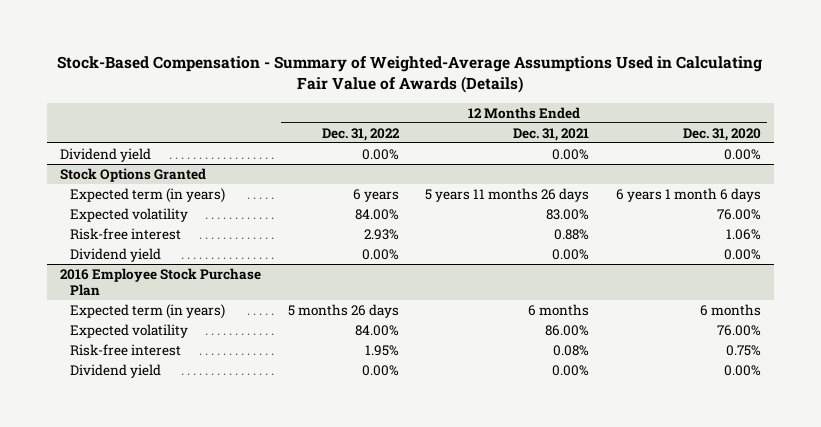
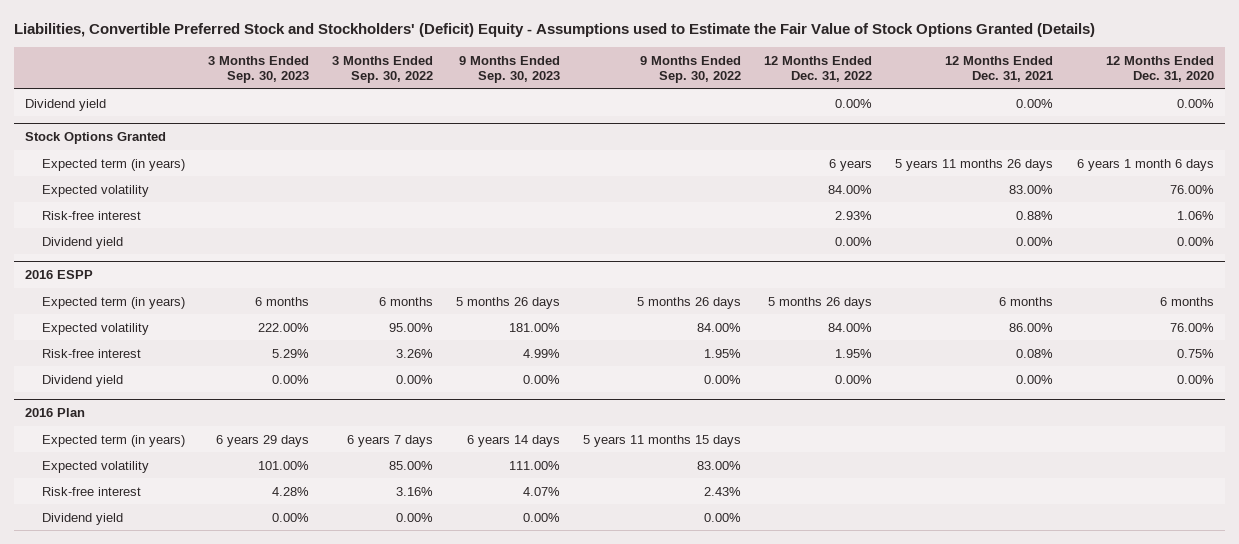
[57,56,763,94] Stock-Based Compensation - Summary of Weighted-Average Assumptions Used in Calculating Fair Value of Awards (Details) -> [13,23,1095,38] Liabilities, Convertible Preferred Stock and Stockholders' (Deficit) Equity - Assumptions used to Estimate the Fair Value of Stock Options Granted (Details)
none -> [208,55,310,84] 3 Months Ended Sep. 30, 2023
none -> [332,55,434,84] 3 Months Ended Sep. 30, 2022
none -> [459,55,561,84] 9 Months Ended Sep. 30, 2023
none -> [640,55,742,84] 9 Months Ended Sep. 30, 2022
[60,267,262,296] 2016 Employee Stock Purchase Plan -> [25,270,94,280] 2016 ESPP
none -> [25,408,86,418] 2016 Plan
none -> [41,434,185,447] Expected term (in years)
none -> [41,460,149,473] Expected volatility
none -> [41,486,141,496] Risk-free interest
none -> [41,512,123,525] Dividend yield

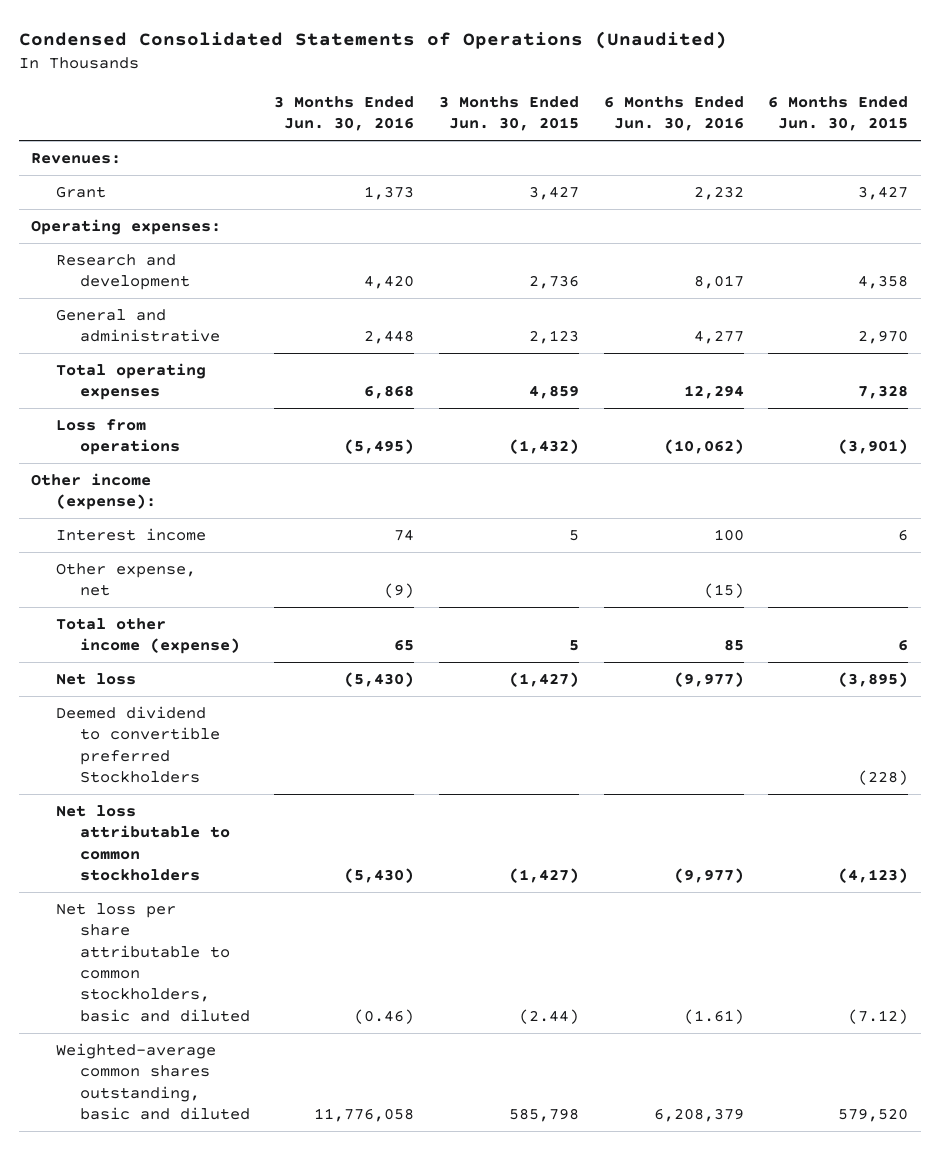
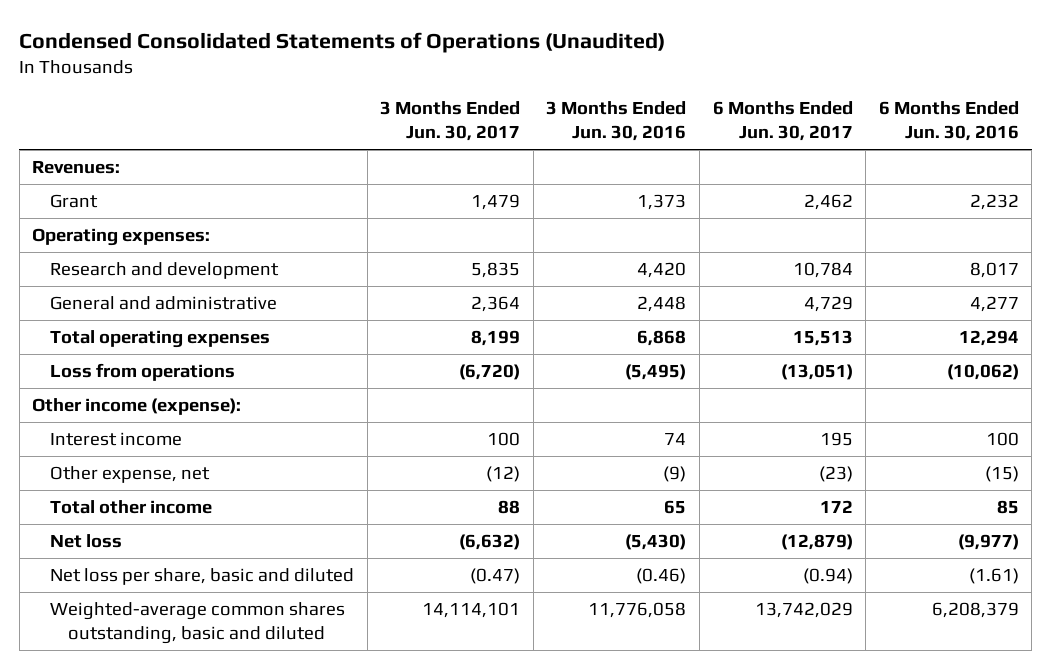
[439,95,580,132] 3 Months Ended Jun. 30, 2015 -> none
[768,95,909,132] 6 Months Ended Jun. 30, 2015 -> none
none -> [380,101,521,142] 3 Months Ended Jun. 30, 2017
none -> [712,101,853,142] 6 Months Ended Jun. 30, 2017
[55,617,240,655] Total other income (expense) -> [50,500,213,515] Total other income
[55,705,220,784] Deemed dividend to convertible preferred Stockholders -> none
[55,804,230,882] Net loss attributable to common stockholders -> none
[55,902,250,1022] Net loss per share attributable to common stockholders, basic and diluted -> [50,568,355,586] Net loss per share, basic and diluted

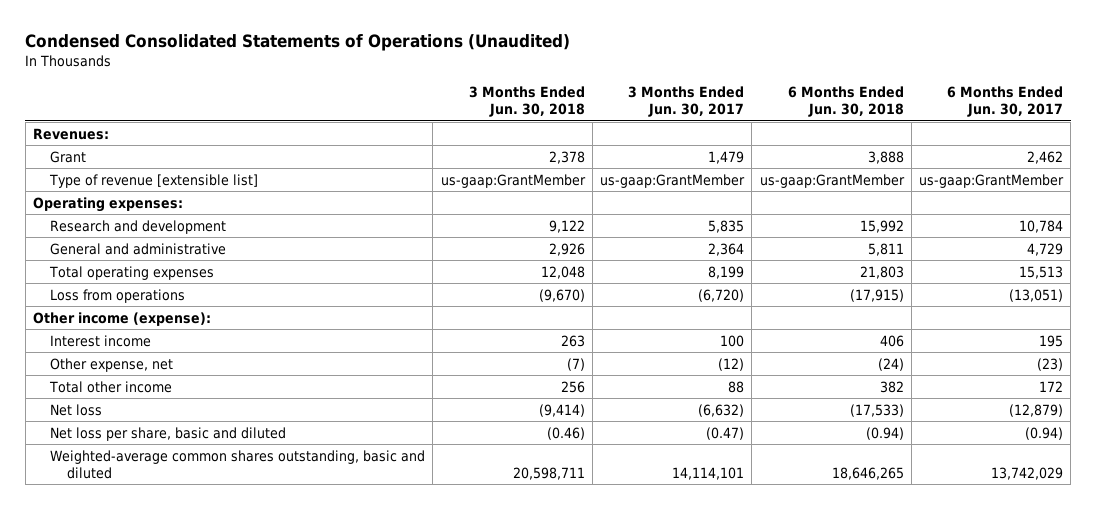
[546,101,687,142] 3 Months Ended Jun. 30, 2016 -> none
[878,101,1019,142] 6 Months Ended Jun. 30, 2016 -> none
none -> [468,86,585,118] 3 Months Ended Jun. 30, 2018
none -> [787,86,904,118] 6 Months Ended Jun. 30, 2018
none -> [49,173,259,188] Type of revenue [extensible list]

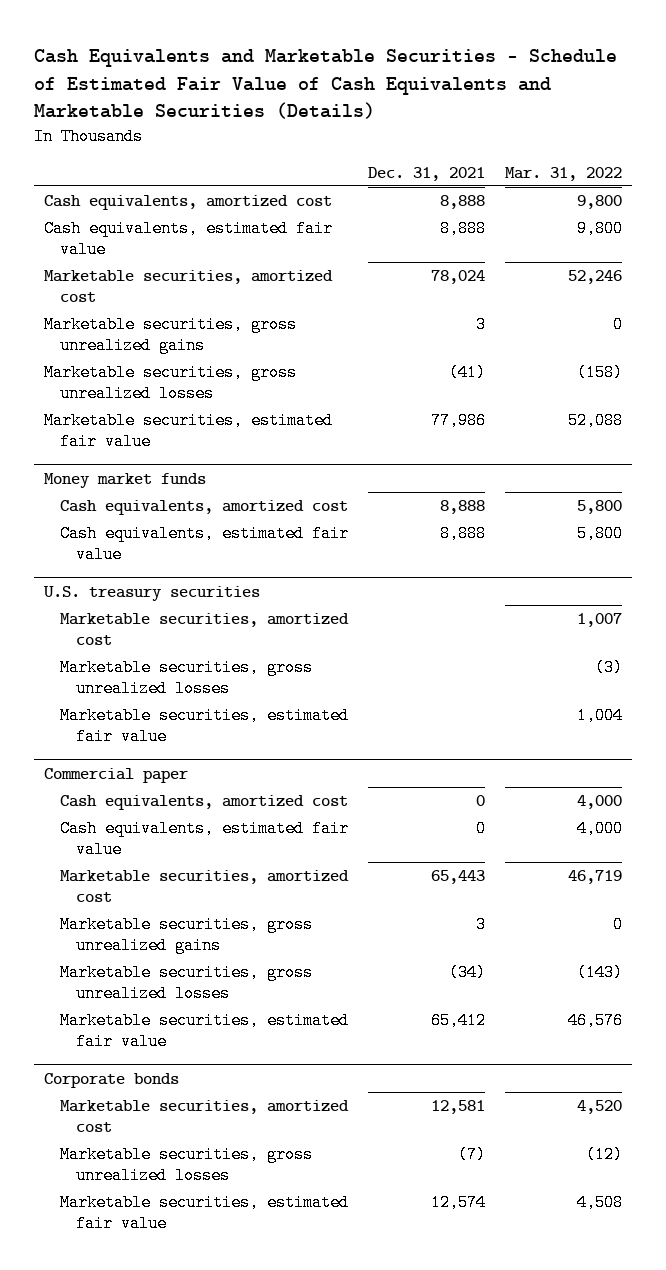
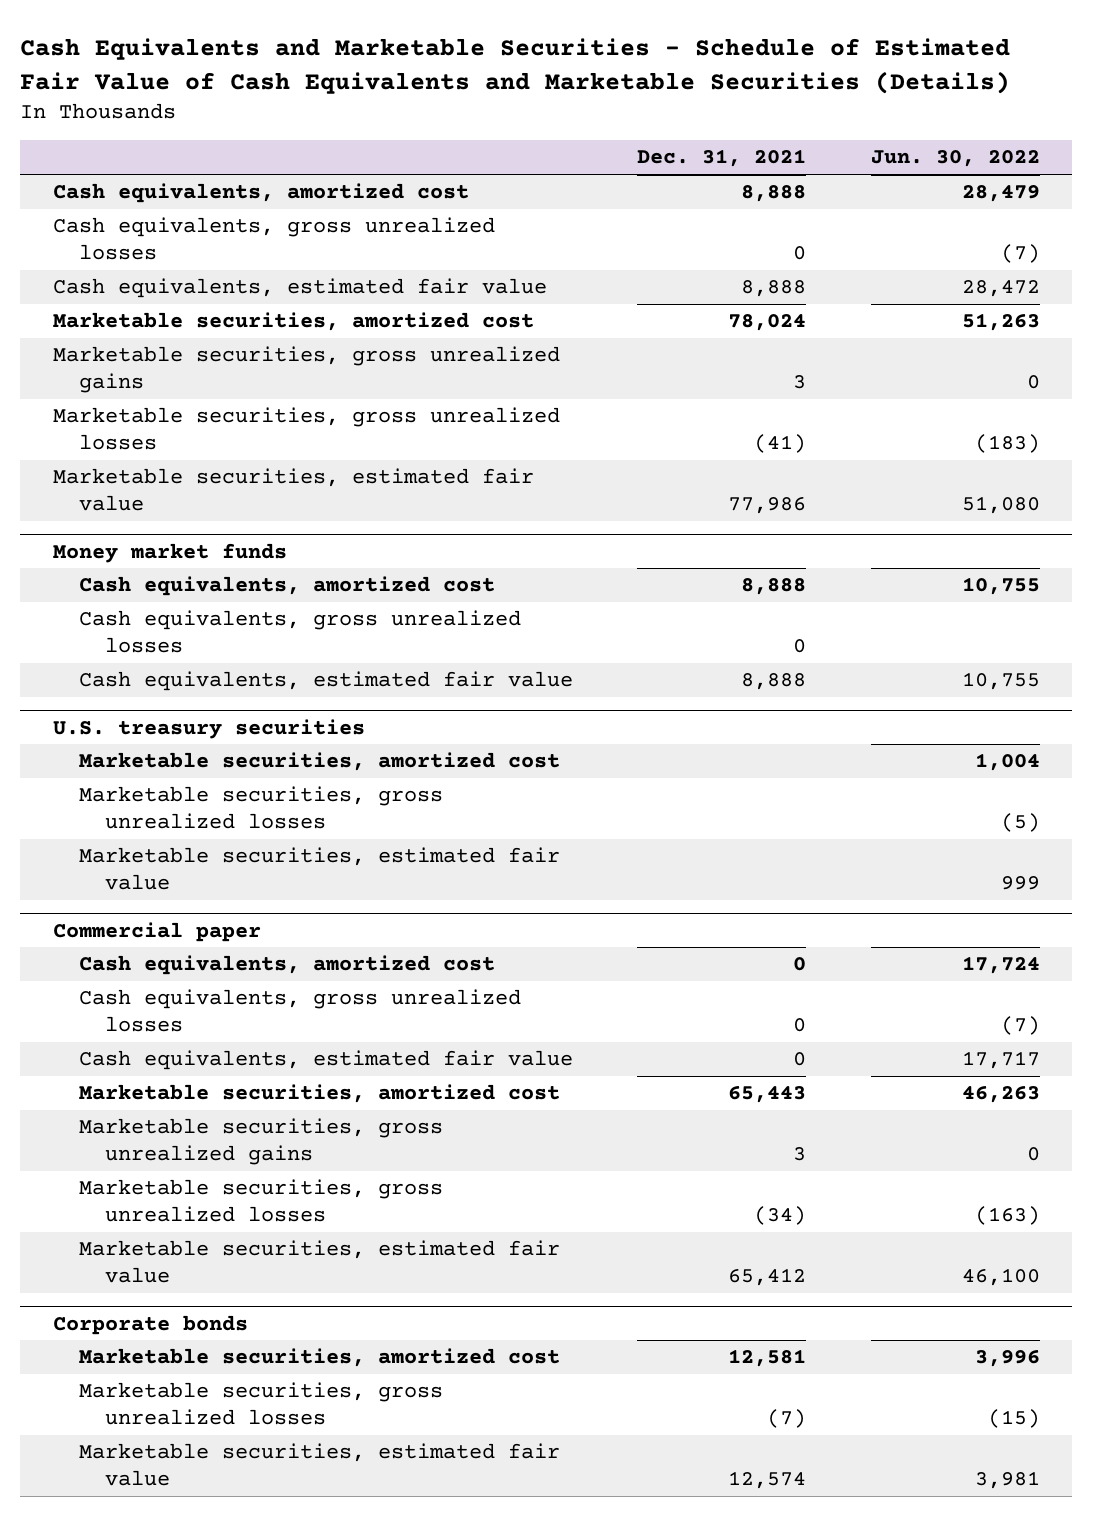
[504,166,622,181] Mar. 31, 2022 -> none
none -> [870,150,1040,168] Jun. 30, 2022
none -> [52,217,495,261] Cash equivalents, gross unrealized losses
none -> [79,610,522,654] Cash equivalents, gross unrealized losses
none -> [79,989,522,1033] Cash equivalents, gross unrealized losses

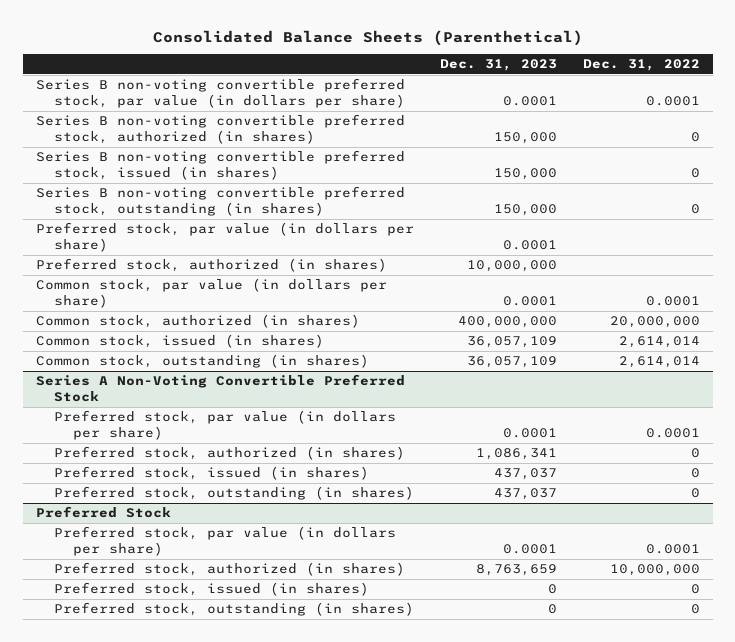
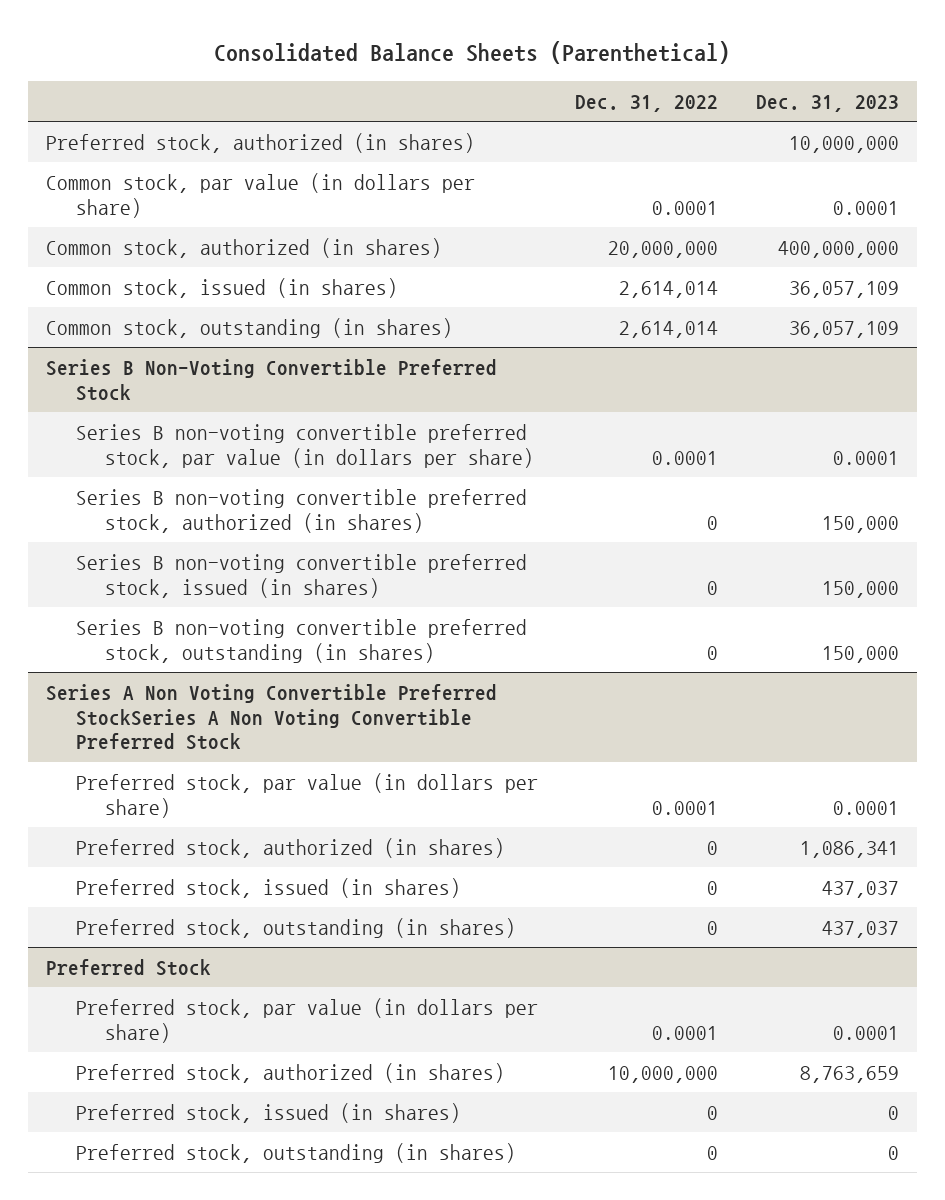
[35,78,406,109] Series B non-voting convertible preferred stock, par value (in dollars per share) -> none
[35,114,405,145] Series B non-voting convertible preferred stock, authorized (in shares) -> none
[35,150,405,181] Series B non-voting convertible preferred stock, issued (in shares) -> none
[35,186,405,217] Series B non-voting convertible preferred stock, outstanding (in shares) -> none
[35,222,414,253] Preferred stock, par value (in dollars per share) -> none
none -> [46,358,498,401] Series B Non-Voting Convertible Preferred Stock
none -> [75,423,535,468] Series B non-voting convertible preferred stock, par value (in dollars per share)
none -> [75,488,527,533] Series B non-voting convertible preferred stock, authorized (in shares)
none -> [75,553,527,598] Series B non-voting convertible preferred stock, issued (in shares)
none -> [75,618,527,663] Series B non-voting convertible preferred stock, outstanding (in shares)
[35,374,405,403] Series A Non-Voting Convertible Preferred Stock -> [46,683,498,751] Series A Non Voting Convertible Preferred StockSeries A Non Voting Convertible Preferred Stock

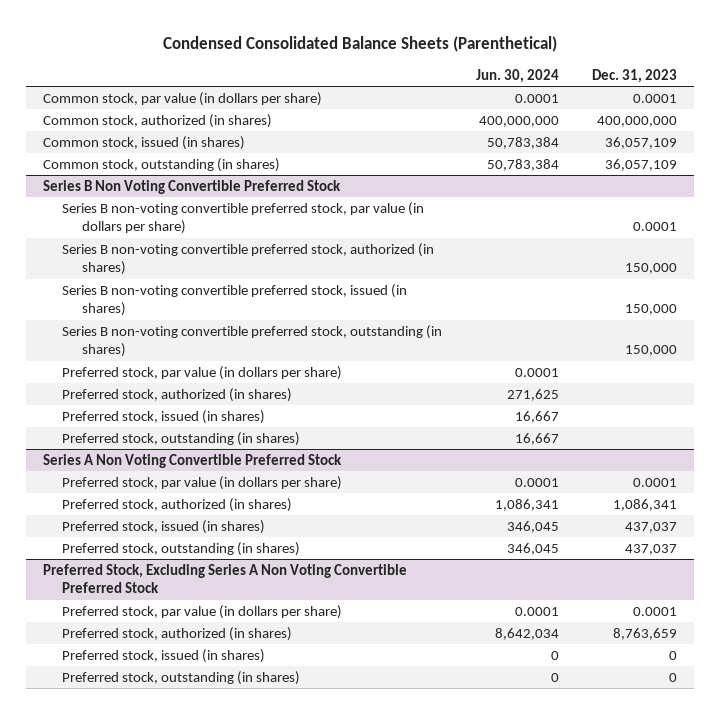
[214,41,731,65] Consolidated Balance Sheets (Parenthetical) -> [163,36,558,53] Condensed Consolidated Balance Sheets (Parenthetical)
[575,94,719,112] Dec. 31, 2022 -> none
none -> [475,68,559,83] Jun. 30, 2024
[46,132,476,153] Preferred stock, authorized (in shares) -> none
[46,358,498,401] Series B Non-Voting Convertible Preferred Stock -> [43,179,342,194] Series B Non Voting Convertible Preferred Stock
none -> [62,365,343,380] Preferred stock, par value (in dollars per share)
none -> [62,387,293,402] Preferred stock, authorized (in shares)
none -> [62,409,266,424] Preferred stock, issued (in shares)
none -> [62,431,301,446] Preferred stock, outstanding (in shares)
[46,683,498,751] Series A Non Voting Convertible Preferred StockSeries A Non Voting Convertible Preferred Stock -> [43,453,343,468] Series A Non Voting Convertible Preferred Stock
[46,958,212,976] Preferred Stock -> [43,563,408,594] Preferred Stock, Excluding Series A Non Voting Convertible Preferred Stock

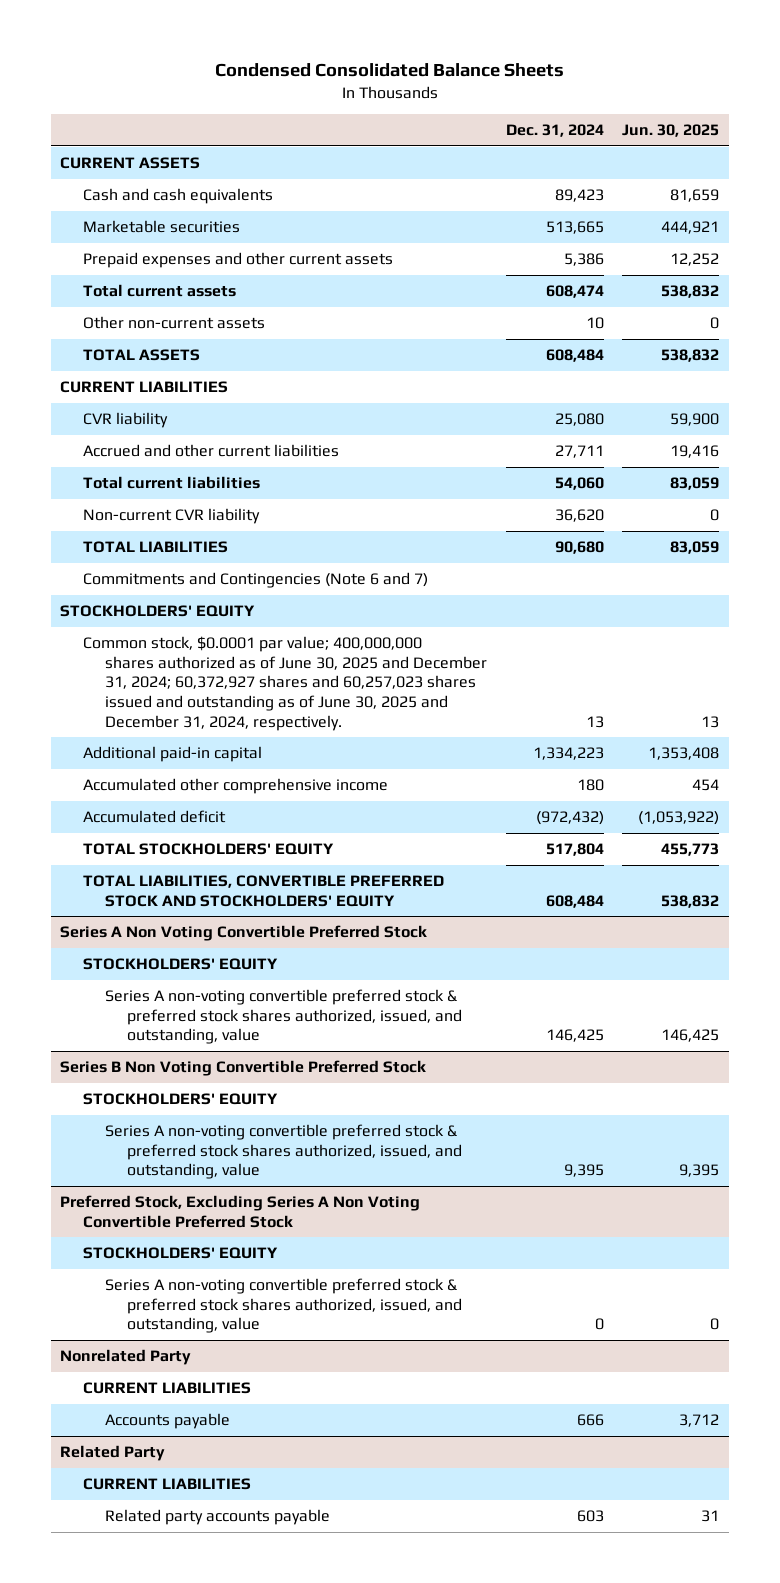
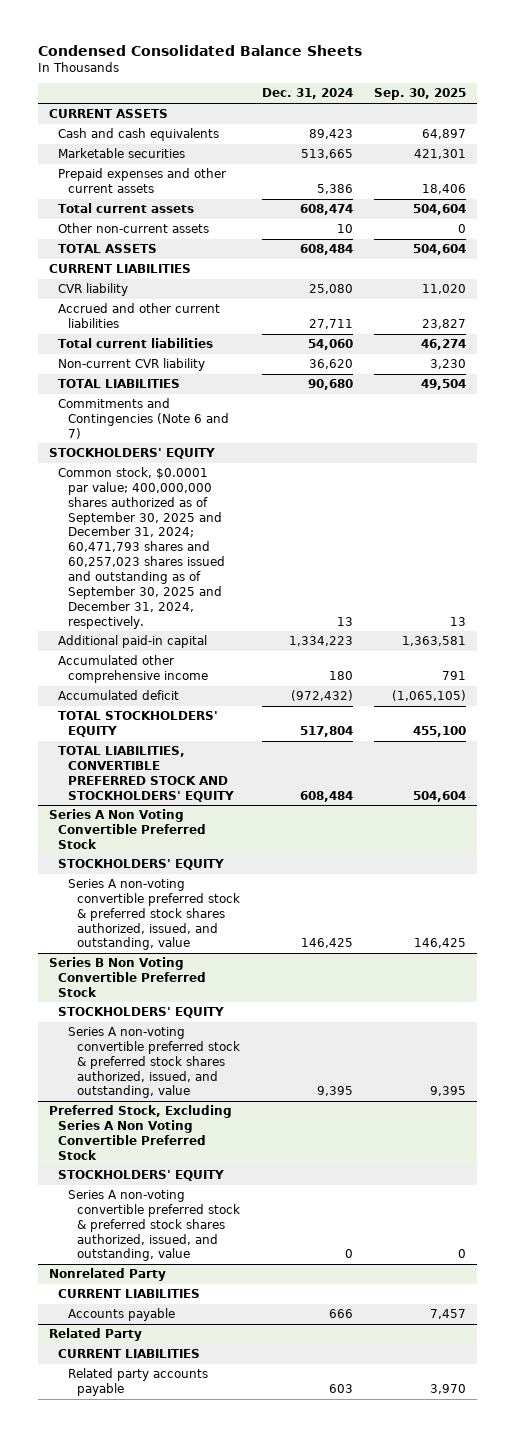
[622,124,720,138] Jun. 30, 2025 -> none
none -> [374,88,467,101] Sep. 30, 2025
[82,636,487,731] Common stock, $0.0001 par value; 400,000,000 shares authorized as of June 30, 2025 and December 31, 2024; 60,372,927 shares and 60,257,023 shares issued and outstanding as of June 30, 2025 and December 31, 2024, respectively. -> [58,467,225,629] Common stock, $0.0001 par value; 400,000,000 shares authorized as of September 30, 2025 and December 31, 2024; 60,471,793 shares and 60,257,023 shares issued and outstanding as of September 30, 2025 and December 31, 2024, respectively.

